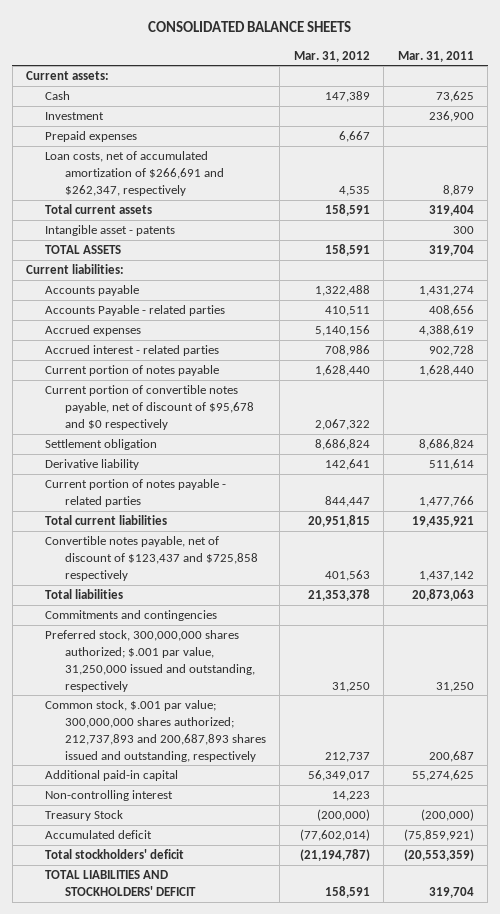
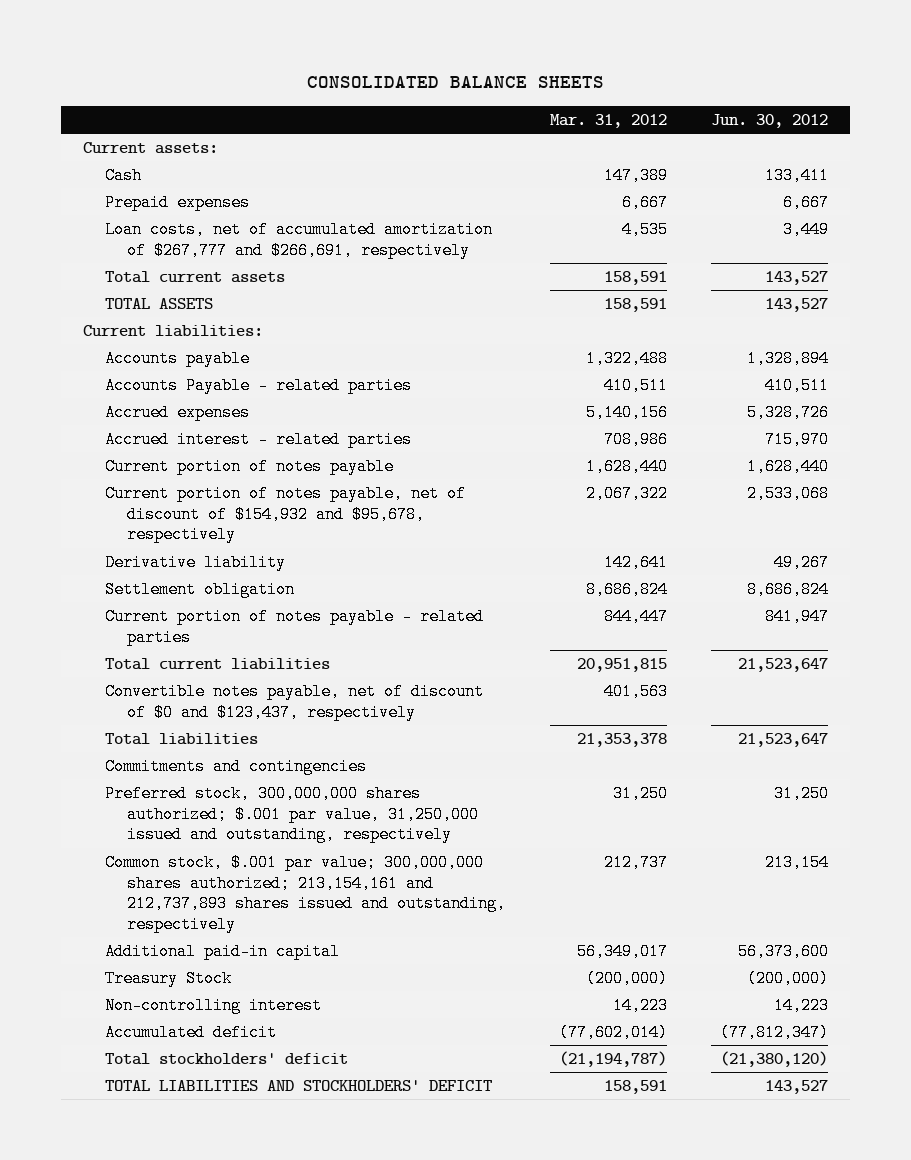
[397,50,474,62] Mar. 31, 2011 -> none
none -> [710,113,828,128] Jun. 30, 2012
[45,112,105,121] Investment -> none
[45,151,224,196] Loan costs, net of accumulated amortization of $266,691 and $262,347, respectively -> [105,221,494,259] Loan costs, net of accumulated amortization of $267,777 and $266,691, respectively
[45,225,176,237] Intangible asset - patents -> none
[45,385,254,430] Current portion of convertible notes payable, net of discount of $95,678 and $0 respectively -> [105,485,467,544] Current portion of notes payable, net of discount of $154,932 and $95,678, respectively
[45,439,158,451] Settlement obligation -> [105,581,296,599] Settlement obligation
[45,536,258,581] Convertible notes payable, net of discount of $123,437 and $725,858 respectively -> [105,683,485,721] Convertible notes payable, net of discount of $0 and $123,437, respectively
[45,700,266,762] Common stock, $.001 par value; 300,000,000 shares authorized; 212,737,893 and 200,687,893 shares issued and outstanding, respectively -> [105,854,507,934] Common stock, $.001 par value; 300,000,000 shares authorized; 213,154,161 and 212,737,893 shares issued and outstanding, respectively
[45,790,174,802] Non-controlling interest -> [105,997,323,1015] Non-controlling interest

